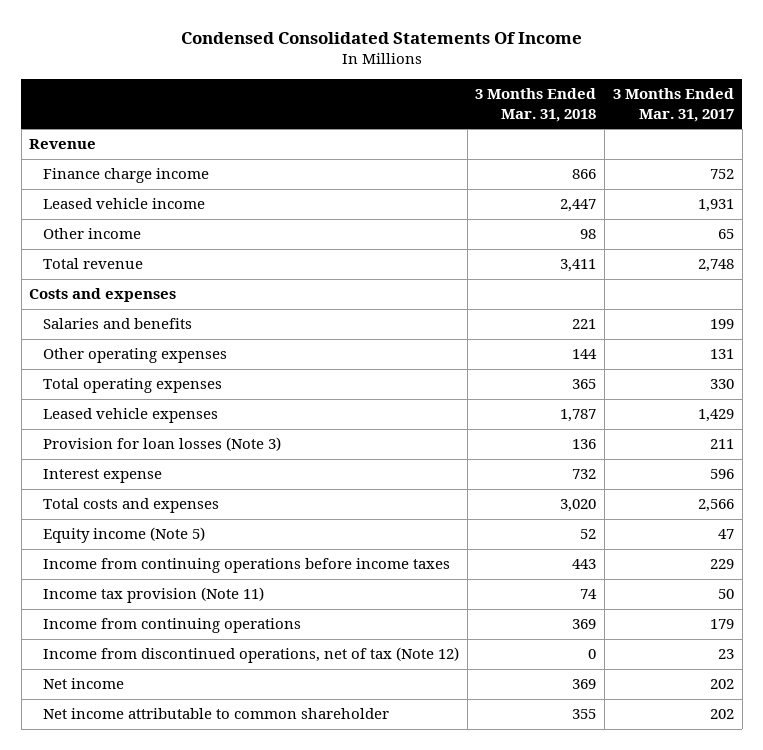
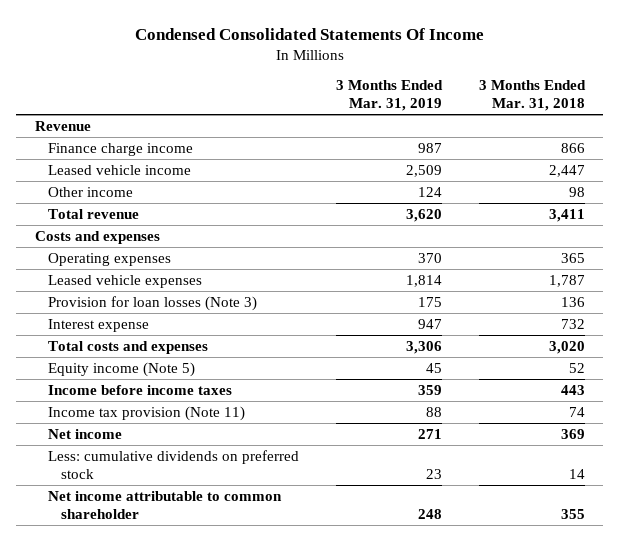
[612,88,734,122] 3 Months Ended Mar. 31, 2017 -> none
none -> [335,80,443,112] 3 Months Ended Mar. 31, 2019
[42,318,192,330] Salaries and benefits -> none
[42,348,227,364] Other operating expenses -> none
[42,378,222,394] Total operating expenses -> [47,252,171,266] Operating expenses
[42,558,450,574] Income from continuing operations before income taxes -> [47,384,232,395] Income before income taxes
[42,618,301,634] Income from continuing operations -> none
[42,647,459,664] Income from discontinued operations, net of tax (Note 12) -> none
none -> [47,449,299,479] Less: cumulative dividends on preferred stock

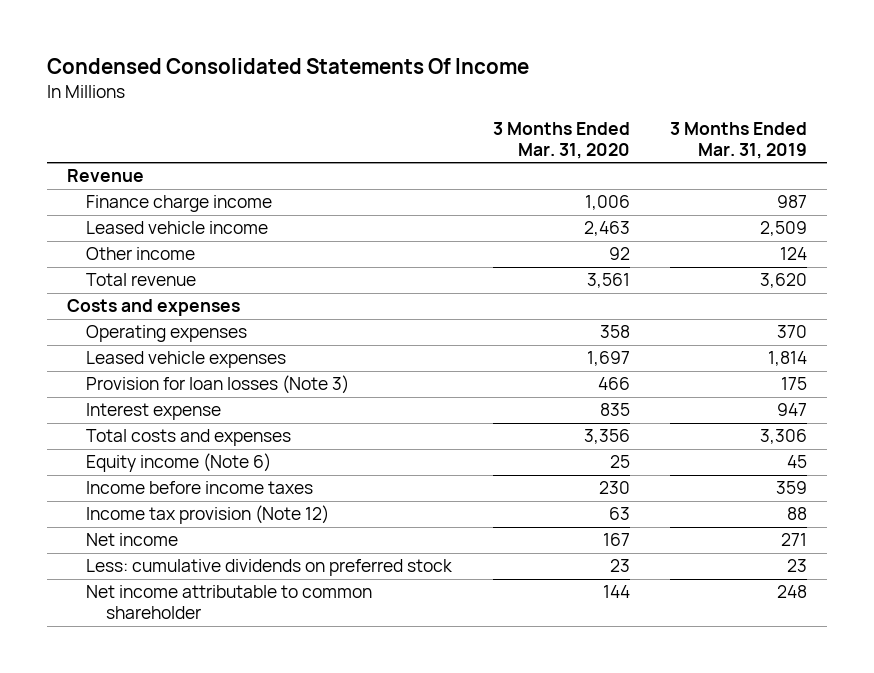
[478,80,586,112] 3 Months Ended Mar. 31, 2018 -> none
none -> [492,121,630,159] 3 Months Ended Mar. 31, 2020
[47,361,195,377] Equity income (Note 5) -> [86,453,272,473] Equity income (Note 6)
[47,405,245,421] Income tax provision (Note 11) -> [86,505,330,525] Income tax provision (Note 12)

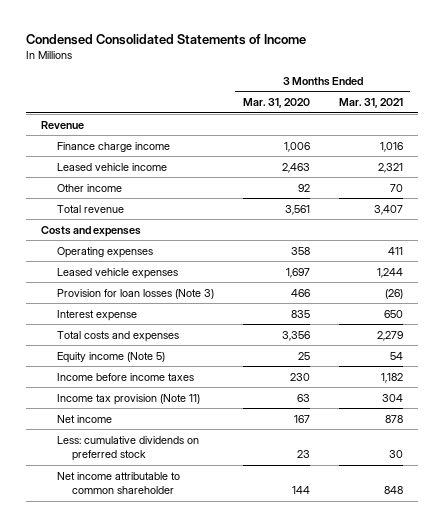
[46,57,529,74] Condensed Consolidated Statements Of Income -> [26,33,307,45] Condensed Consolidated Statements of Income
[670,121,808,159] 3 Months Ended Mar. 31, 2019 -> none
none -> [338,98,403,109] Mar. 31, 2021
[86,453,272,473] Equity income (Note 6) -> [56,351,165,363] Equity income (Note 5)
[86,505,330,525] Income tax provision (Note 12) -> [56,393,200,405] Income tax provision (Note 11)

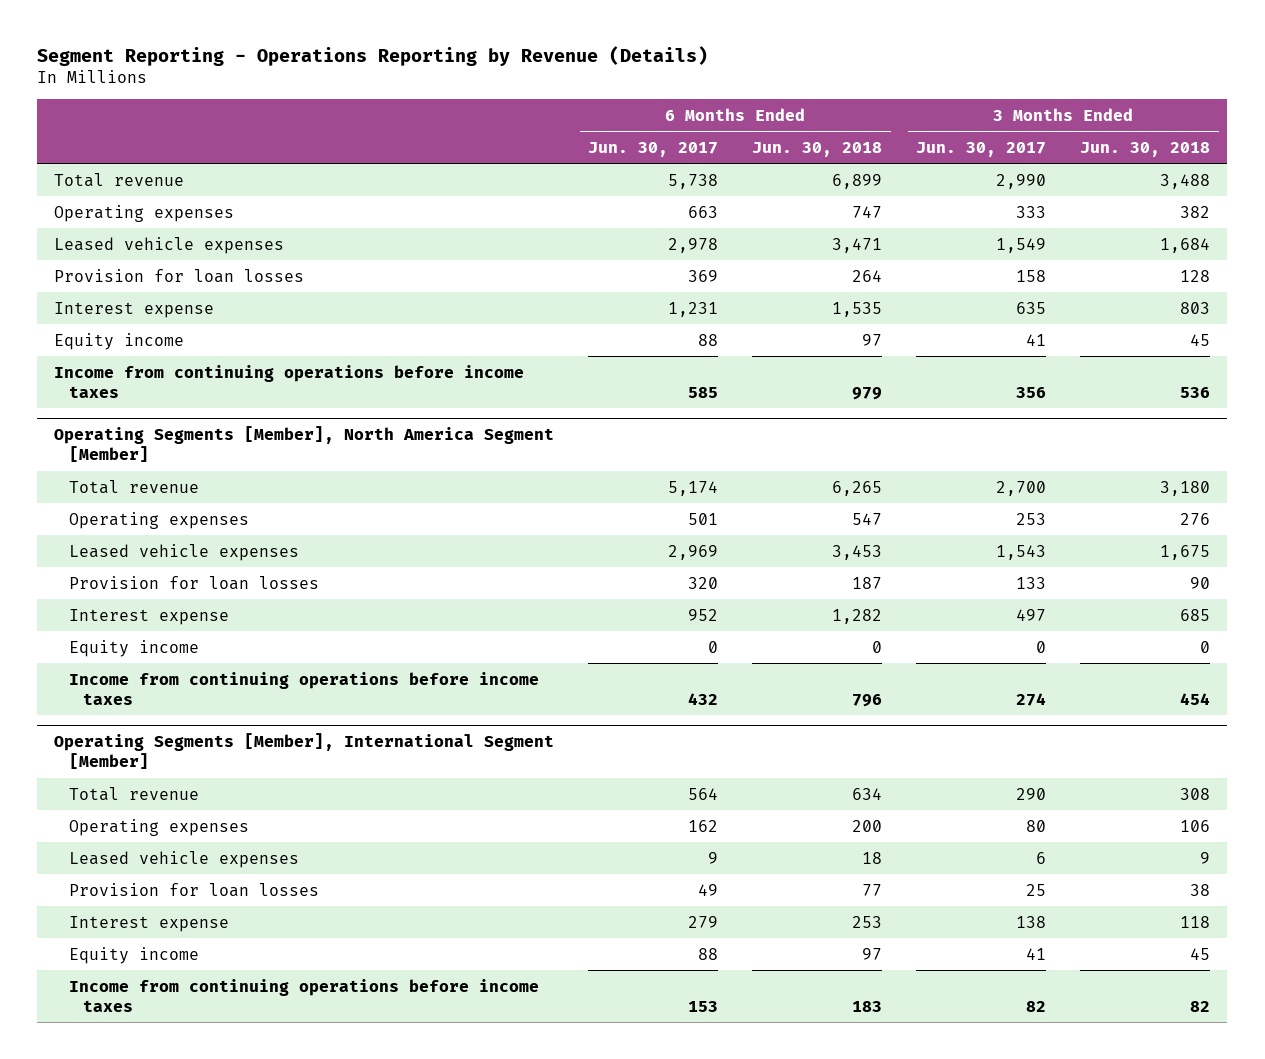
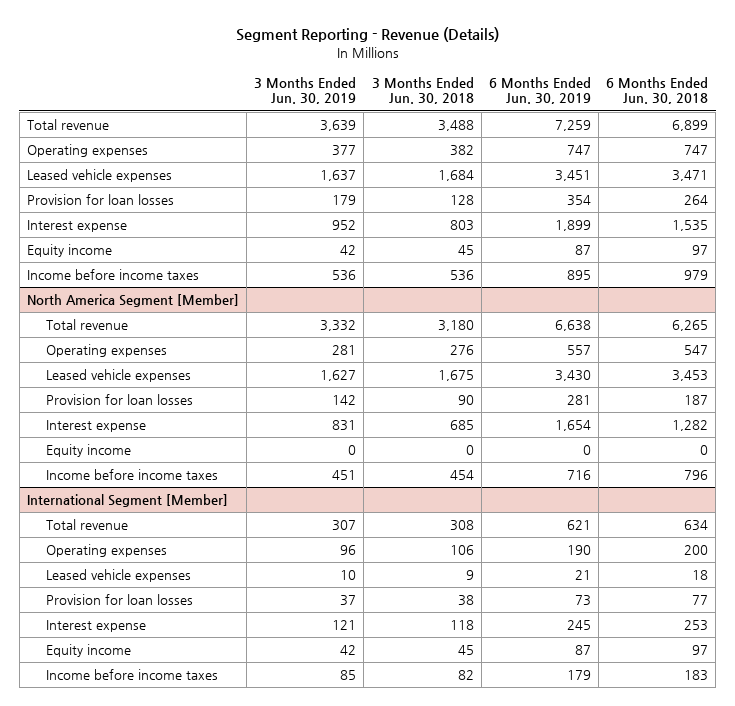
[37,46,709,67] Segment Reporting - Operations Reporting by Revenue (Details) -> [235,27,499,43] Segment Reporting - Revenue (Details)
[588,141,719,157] Jun. 30, 2017 -> none
[916,141,1047,157] Jun. 30, 2017 -> none
none -> [254,76,357,105] 3 Months Ended Jun. 30, 2019
none -> [488,76,591,105] 6 Months Ended Jun. 30, 2019
[54,364,525,398] Income from continuing operations before income taxes -> [27,269,200,281] Income before income taxes
[54,425,555,463] Operating Segments [Member], North America Segment [Member] -> [27,294,240,308] North America Segment [Member]
[68,671,539,705] Income from continuing operations before income taxes -> [45,469,218,481] Income before income taxes
[54,732,555,770] Operating Segments [Member], International Segment [Member] -> [27,494,229,508] International Segment [Member]
[68,978,539,1012] Income from continuing operations before income taxes -> [45,669,218,681] Income before income taxes

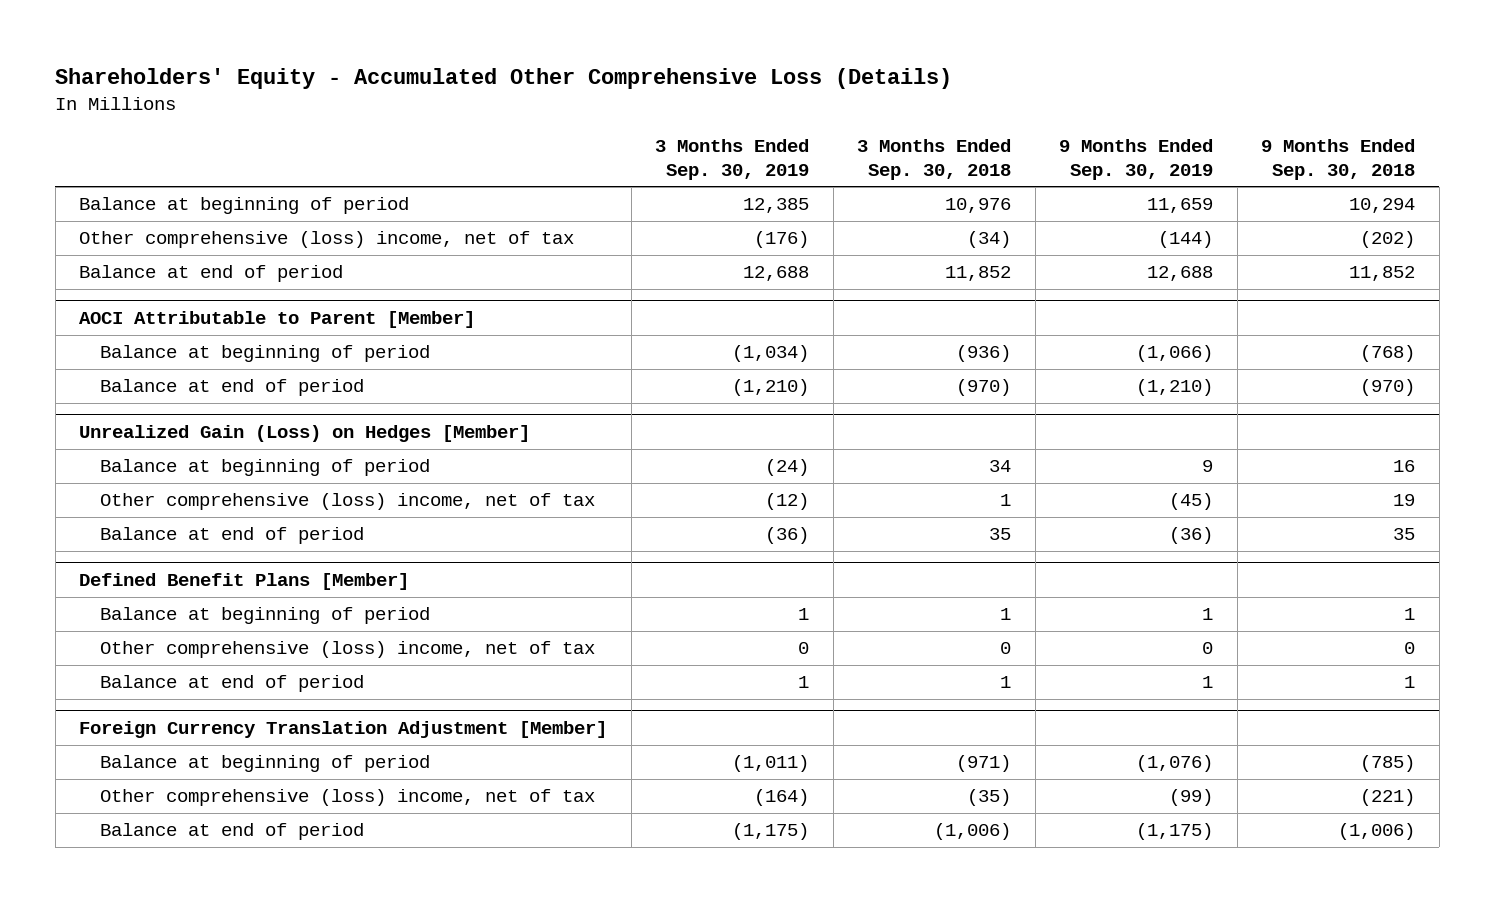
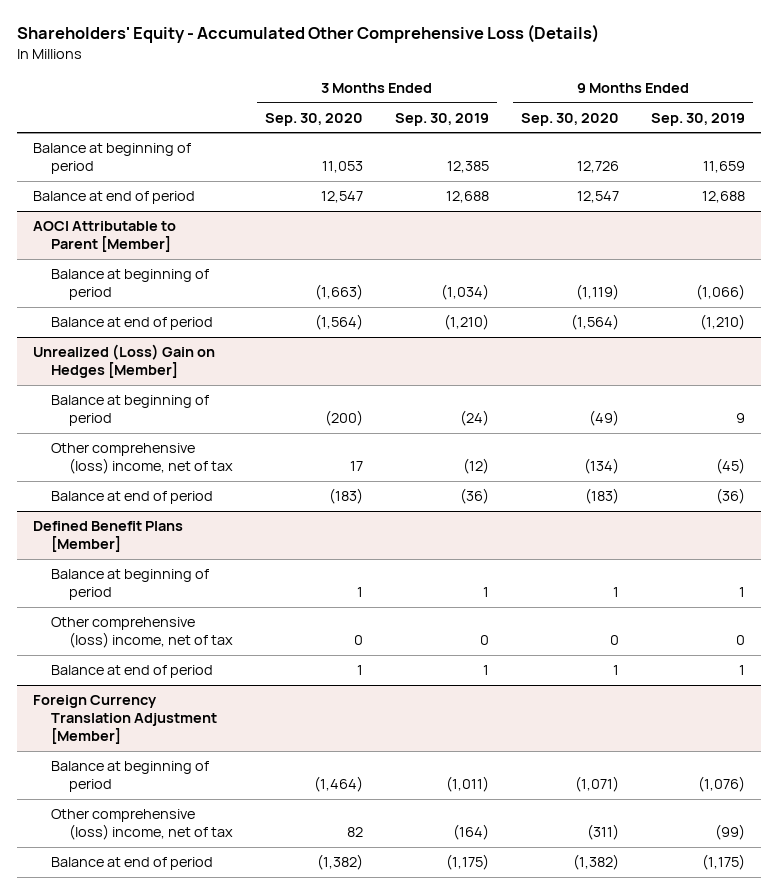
[857,139,1012,180] 3 Months Ended Sep. 30, 2018 -> none
[1261,139,1416,180] 9 Months Ended Sep. 30, 2018 -> none
none -> [265,112,364,126] Sep. 30, 2020
none -> [520,112,619,126] Sep. 30, 2020
[79,231,575,249] Other comprehensive (loss) income, net of tax -> none
[79,424,531,442] Unrealized Gain (Loss) on Hedges [Member] -> [32,344,215,379] Unrealized (Loss) Gain on Hedges [Member]

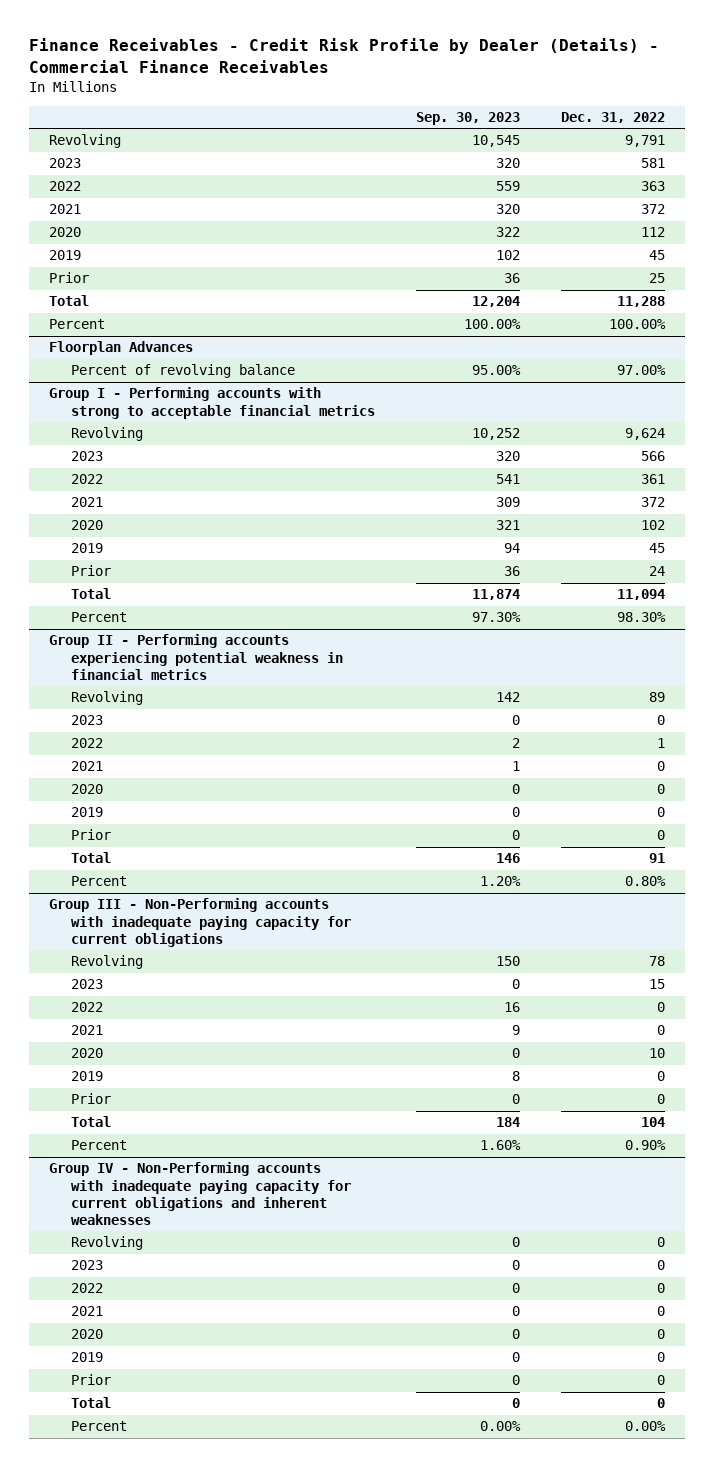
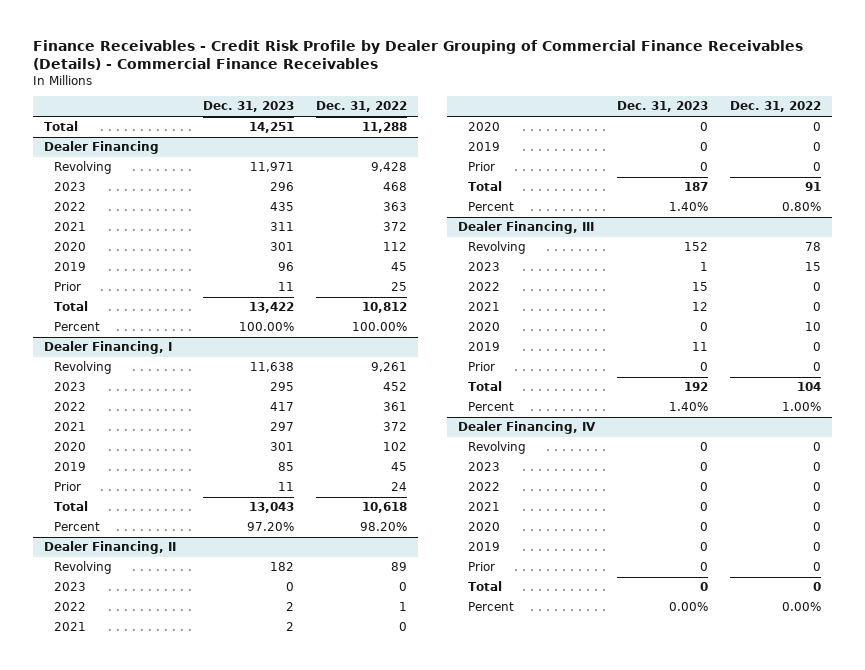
[28,37,659,73] Finance Receivables - Credit Risk Profile by Dealer (Details) - Commercial Finance Receivables -> [32,39,803,70] Finance Receivables - Credit Risk Profile by Dealer Grouping of Commercial Finance Receivables (Details) - Commercial Finance Receivables
[415,112,520,126] Sep. 30, 2023 -> none
none -> [202,101,294,113] Dec. 31, 2023
[49,295,90,307] Total -> [43,121,78,132] Total
none -> [43,141,159,155] Dealer Financing
[624,135,665,148] 9,791 -> [370,162,407,173] 9,428
[640,158,665,169] 581 -> [382,182,407,192] 468
none -> [54,301,89,312] Total
[49,341,194,356] Floorplan Advances -> none
[70,364,295,379] Percent of revolving balance -> none
[49,387,375,419] Group I - Performing accounts with strong to acceptable financial metrics -> none
none -> [43,341,172,355] Dealer Financing, I
[624,428,665,441] 9,624 -> [370,362,407,373] 9,261
[640,451,665,462] 566 -> [382,382,407,392] 452
[49,634,343,680] Group II - Performing accounts experiencing potential weakness in financial metrics -> none
[616,589,665,601] 11,094 -> [361,502,407,514] 10,618
[616,612,666,623] 98.30% -> [359,522,407,532] 98.20%
none -> [43,541,176,555] Dealer Financing, II
[49,898,351,947] Group III - Non-Performing accounts with inadequate paying capacity for current obligations -> none
none -> [457,221,594,235] Dealer Financing, III
[49,1162,351,1225] Group IV - Non-Performing accounts with inadequate paying capacity for current obligations and inherent weaknesses -> none
[624,1140,666,1151] 0.90% -> [781,402,821,412] 1.00%
none -> [457,421,596,435] Dealer Financing, IV

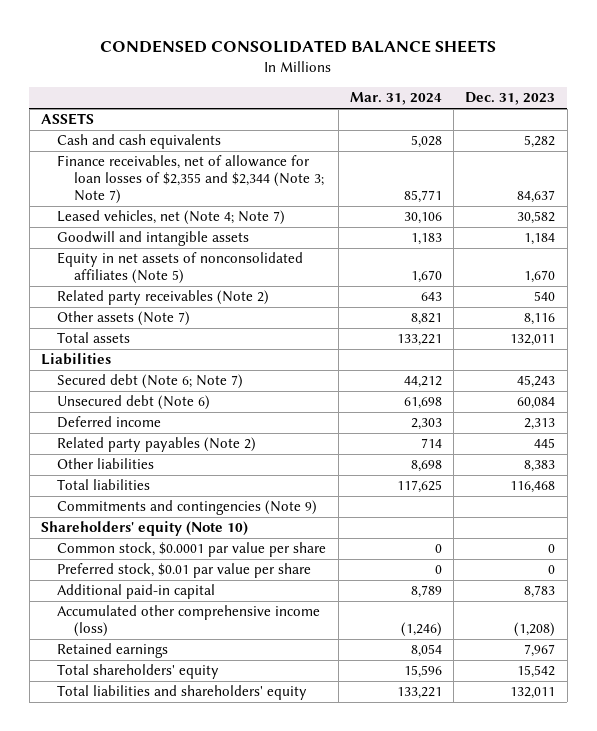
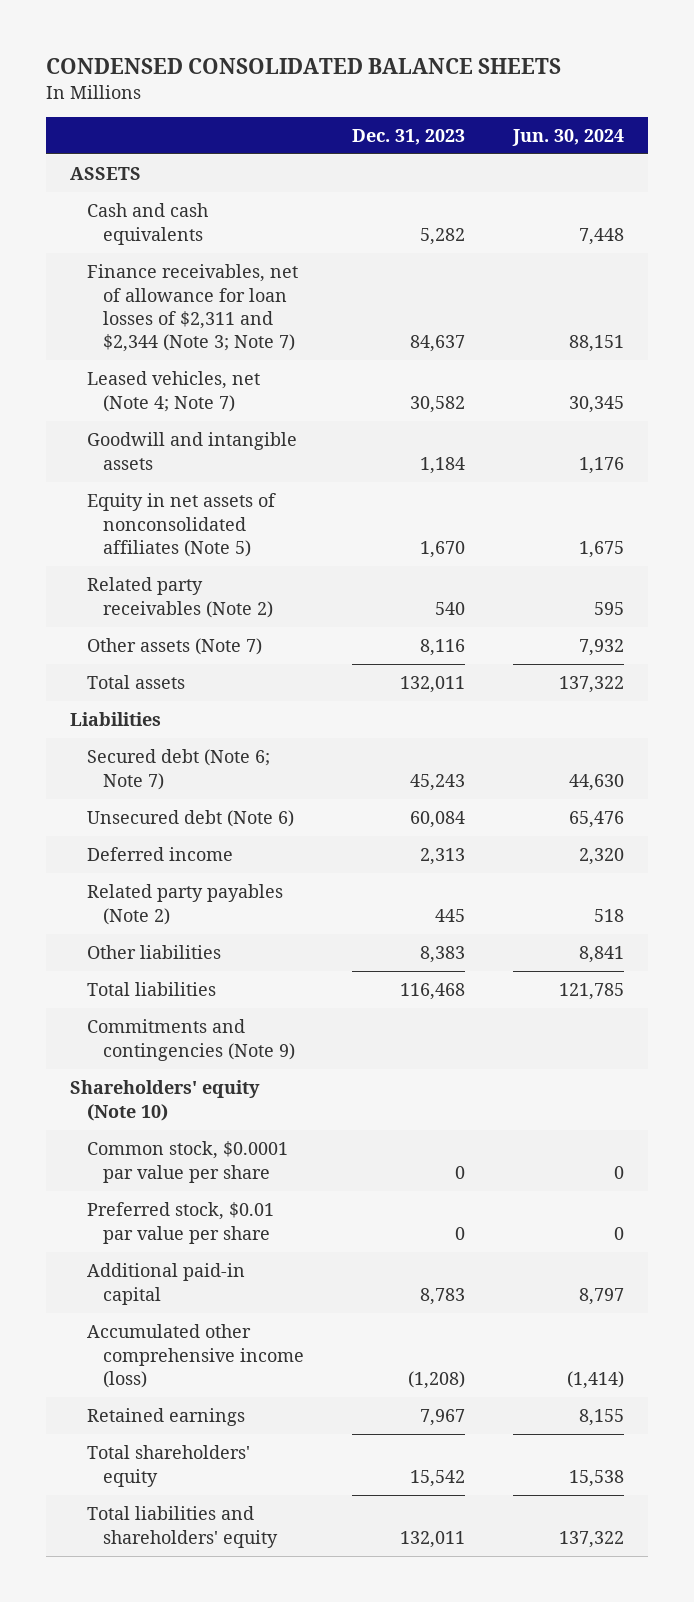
[349,92,442,106] Mar. 31, 2024 -> none
none -> [511,128,624,146] Jun. 30, 2024
[57,155,324,205] Finance receivables, net of allowance for loan losses of $2,355 and $2,344 (Note 3; Note 7) -> [86,264,298,353] Finance receivables, net of allowance for loan losses of $2,311 and $2,344 (Note 3; Note 7)

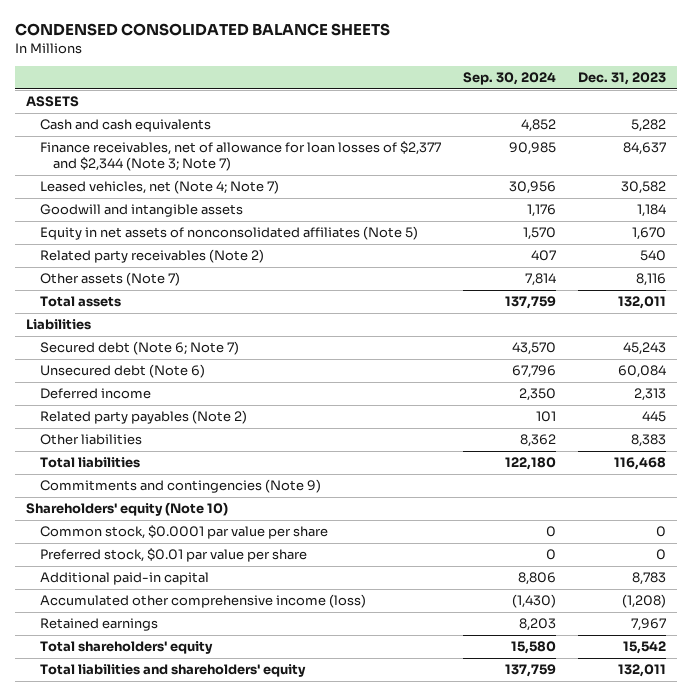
[511,128,624,146] Jun. 30, 2024 -> none
none -> [462,72,556,86] Sep. 30, 2024
[86,264,298,353] Finance receivables, net of allowance for loan losses of $2,311 and $2,344 (Note 3; Note 7) -> [39,141,441,172] Finance receivables, net of allowance for loan losses of $2,377 and $2,344 (Note 3; Note 7)

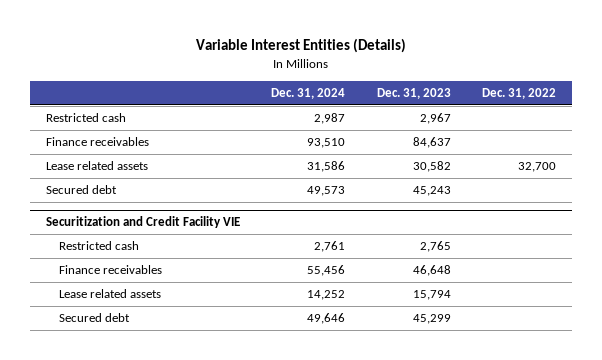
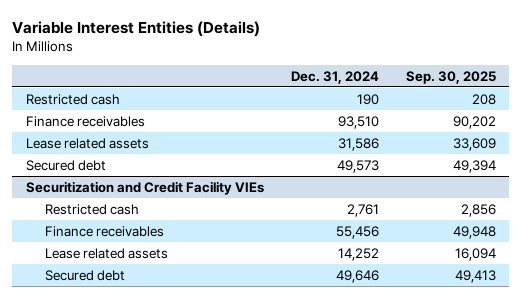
[376,87,451,99] Dec. 31, 2023 -> none
[482,87,557,99] Dec. 31, 2022 -> none
none -> [405,70,496,84] Sep. 30, 2025
[314,113,346,125] 2,987 -> [356,93,379,105] 190
[46,216,241,229] Securitization and Credit Facility VIE -> [25,180,264,195] Securitization and Credit Facility VIEs

